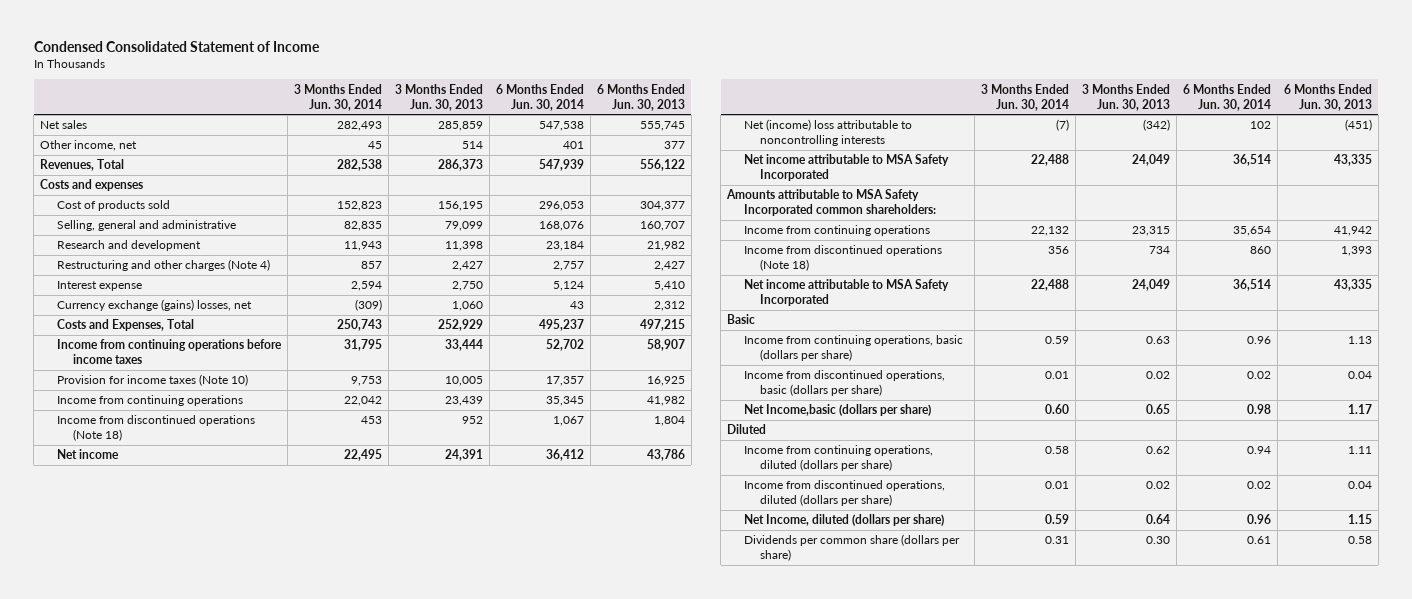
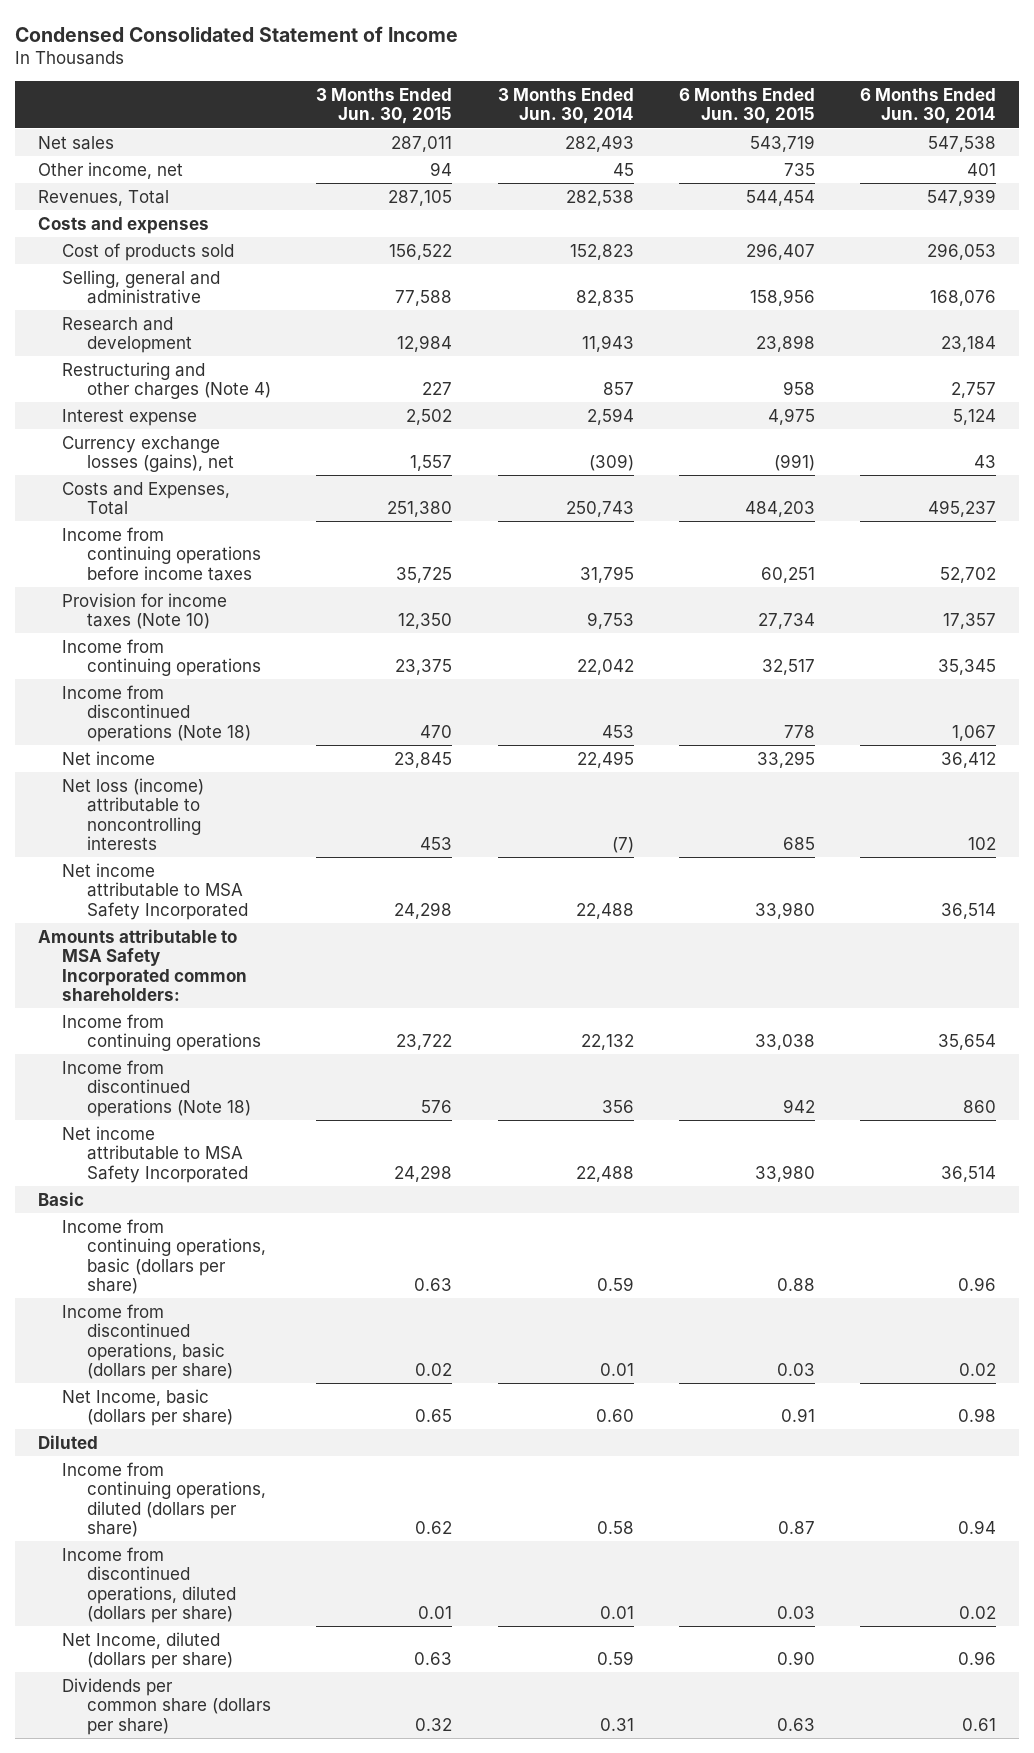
[394,83,483,111] 3 Months Ended Jun. 30, 2013 -> none
[596,83,685,111] 6 Months Ended Jun. 30, 2013 -> none
none -> [316,87,453,125] 3 Months Ended Jun. 30, 2015
none -> [678,87,815,125] 6 Months Ended Jun. 30, 2015
[56,299,252,312] Currency exchange (gains) losses, net -> [62,435,235,473] Currency exchange losses (gains), net
[743,119,912,147] Net (income) loss attributable to noncontrolling interests -> [62,777,205,851] Net loss (income) attributable to noncontrolling interests
[743,404,931,417] Net Income,basic (dollars per share) -> [62,1388,234,1427] Net Income, basic (dollars per share)

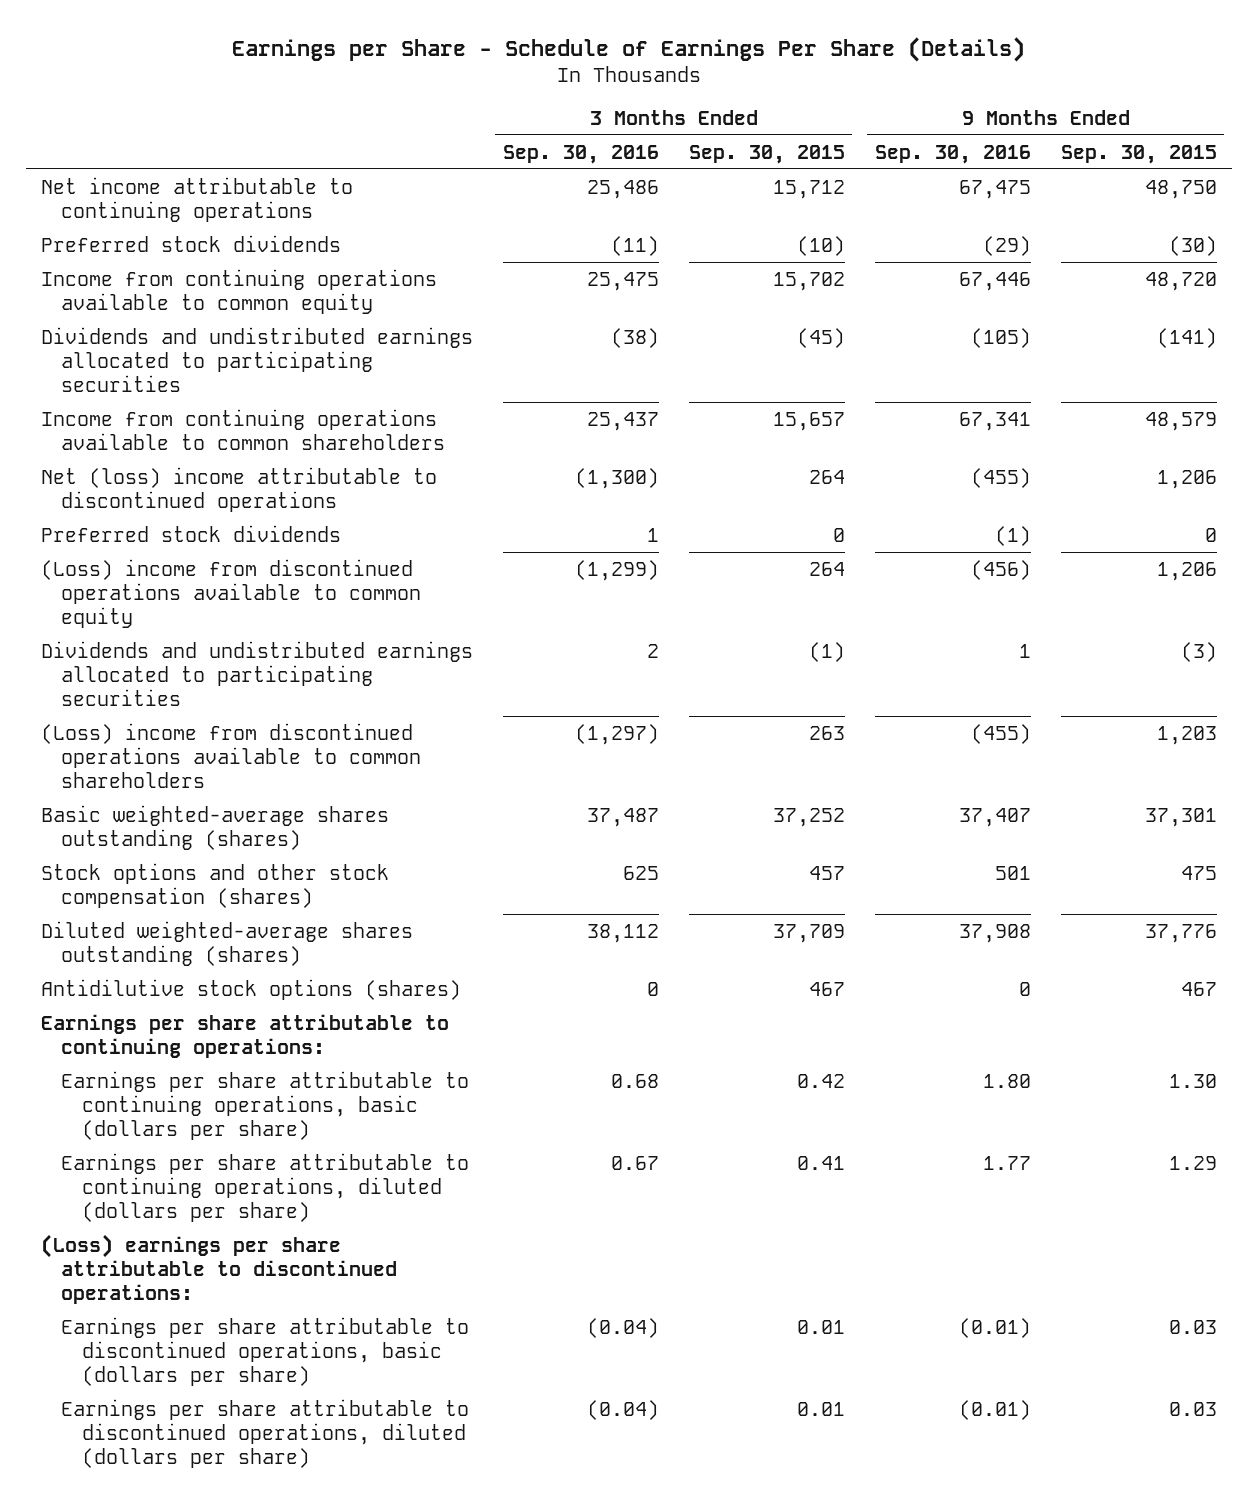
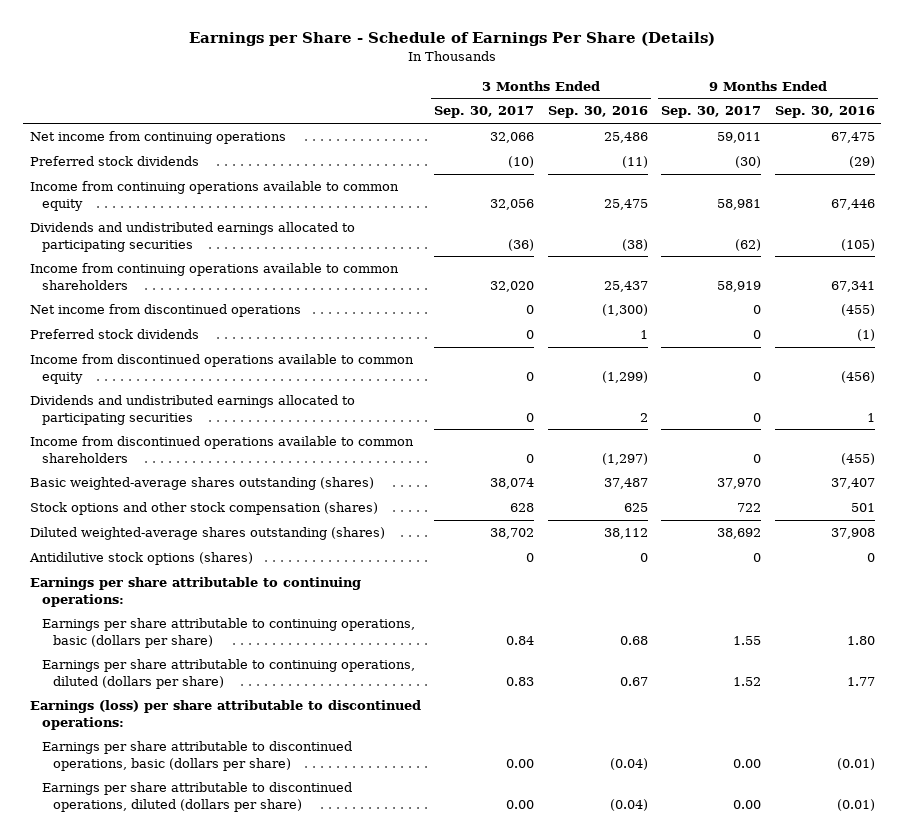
[688,144,845,164] Sep. 30, 2015 -> none
[1060,144,1217,164] Sep. 30, 2015 -> none
none -> [434,106,535,119] Sep. 30, 2017
none -> [661,106,762,119] Sep. 30, 2017
[40,176,353,222] Net income attributable to continuing operations -> [29,131,286,145] Net income from continuing operations
[40,466,437,512] Net (loss) income attributable to discontinued operations -> [29,304,301,318] Net income from discontinued operations
[40,558,422,628] (Loss) income from discontinued operations available to common equity -> [29,354,414,384] Income from discontinued operations available to common equity
[40,722,422,788] (Loss) income from discontinued operations available to common shareholders -> [29,436,414,463] Income from discontinued operations available to common shareholders
[40,1233,398,1304] (Loss) earnings per share attributable to discontinued operations: -> [29,700,421,730] Earnings (loss) per share attributable to discontinued operations:

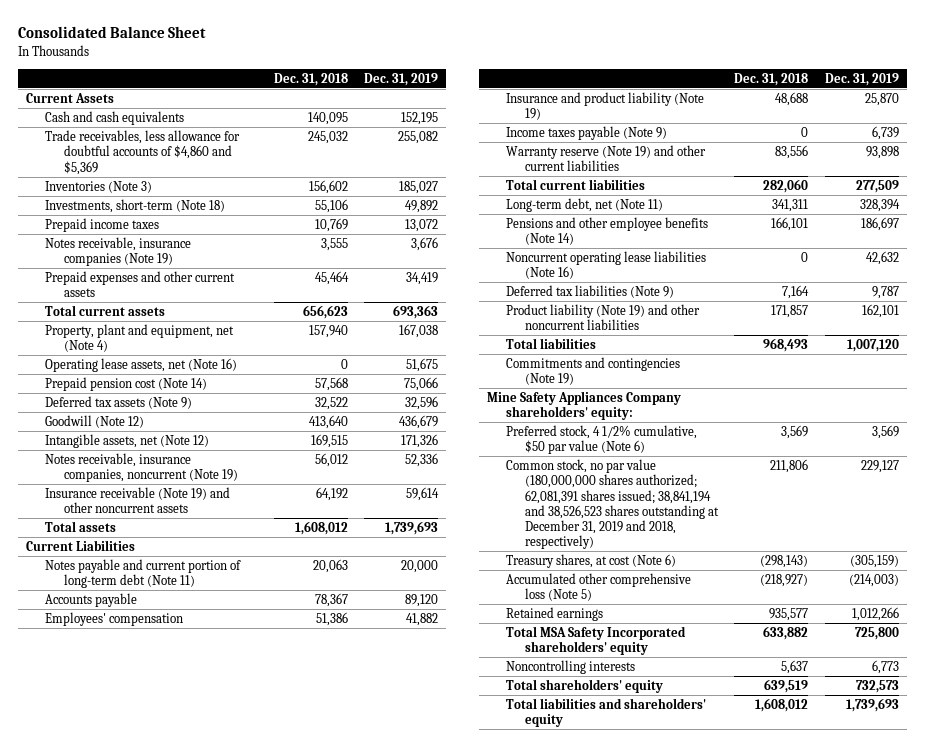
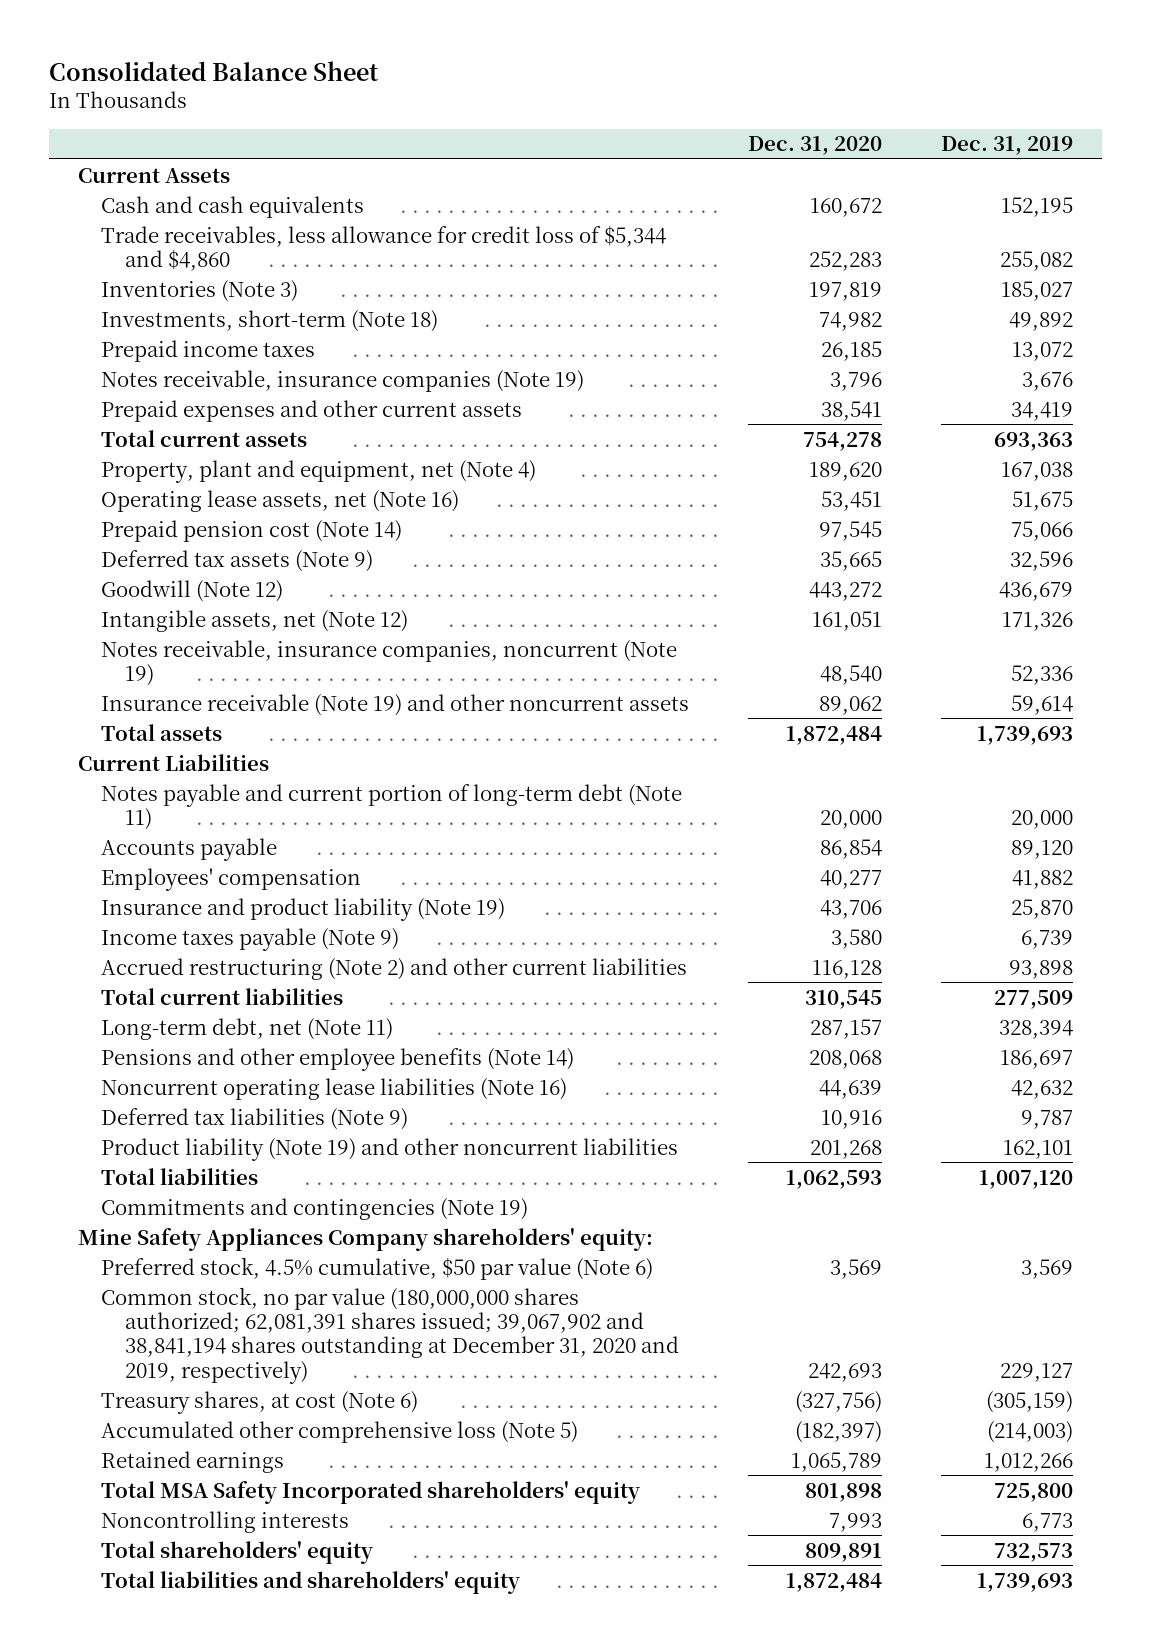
[273,72,348,86] Dec. 31, 2018 -> none
none -> [748,136,883,156] Dec. 31, 2020
[45,129,241,175] Trade receivables, less allowance for doubtful accounts of $4,860 and $5,369 -> [101,224,667,271] Trade receivables, less allowance for credit loss of $5,344 and $4,860
[505,144,706,172] Warranty reserve (Note 19) and other current liabilities -> [101,957,688,980] Accrued restructuring (Note 2) and other current liabilities
[505,424,697,455] Preferred stock, 4 1/2% cumulative, $50 par value (Note 6) -> [101,1256,654,1280] Preferred stock, 4.5% cumulative, $50 par value (Note 6)
[505,458,720,550] Common stock, no par value (180,000,000 shares authorized; 62,081,391 shares issued; 38,841,194 and 38,526,523 shares outstanding at December 31, 2019 and 2018, respectively) -> [101,1286,679,1384] Common stock, no par value (180,000,000 shares authorized; 62,081,391 shares issued; 39,067,902 and 38,841,194 shares outstanding at December 31, 2020 and 2019, respectively)

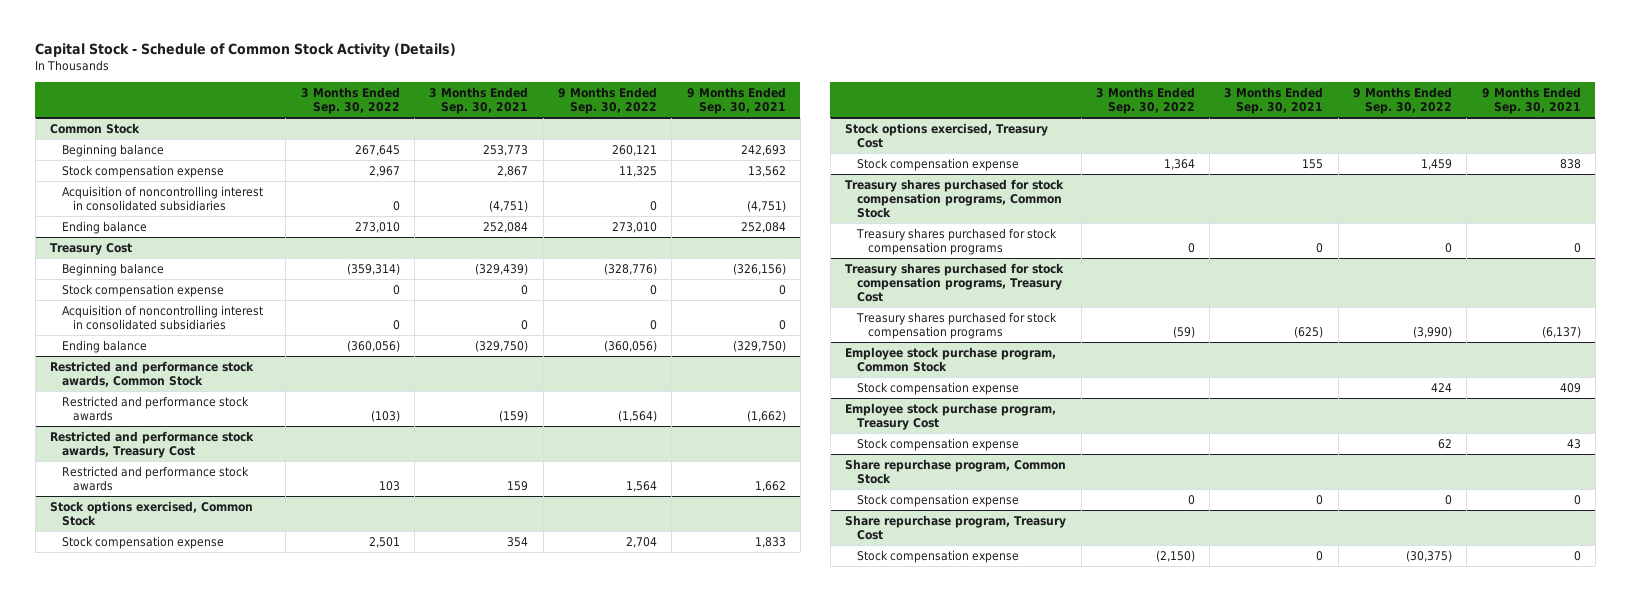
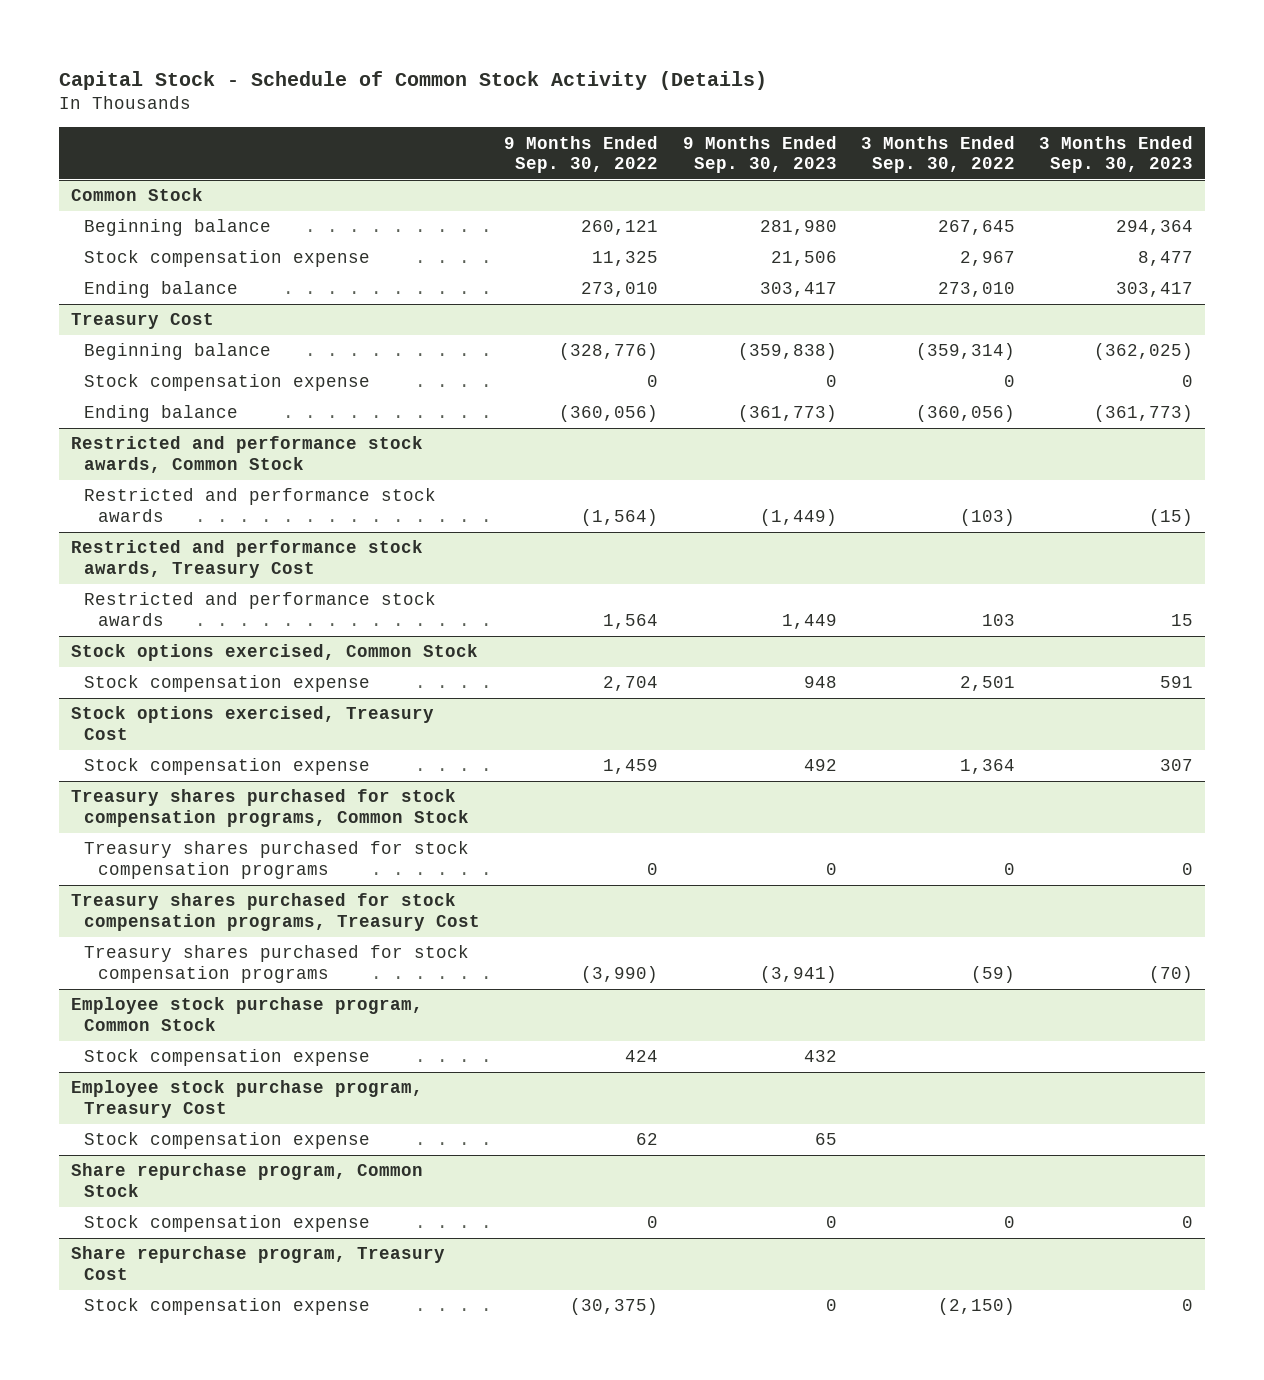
[429,87,529,115] 3 Months Ended Sep. 30, 2021 -> none
[686,87,786,115] 9 Months Ended Sep. 30, 2021 -> none
none -> [682,135,837,173] 9 Months Ended Sep. 30, 2023
none -> [1038,135,1193,173] 3 Months Ended Sep. 30, 2023
[61,185,263,211] Acquisition of noncontrolling interest in consolidated subsidiaries -> none
[61,304,263,330] Acquisition of noncontrolling interest in consolidated subsidiaries -> none

